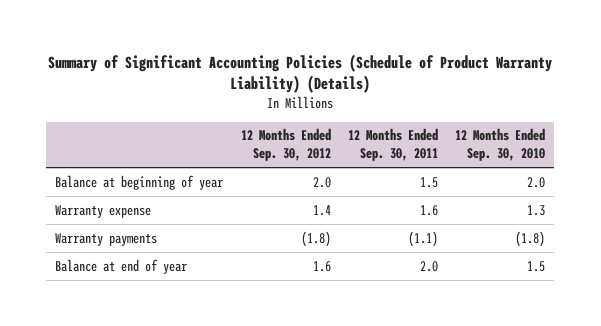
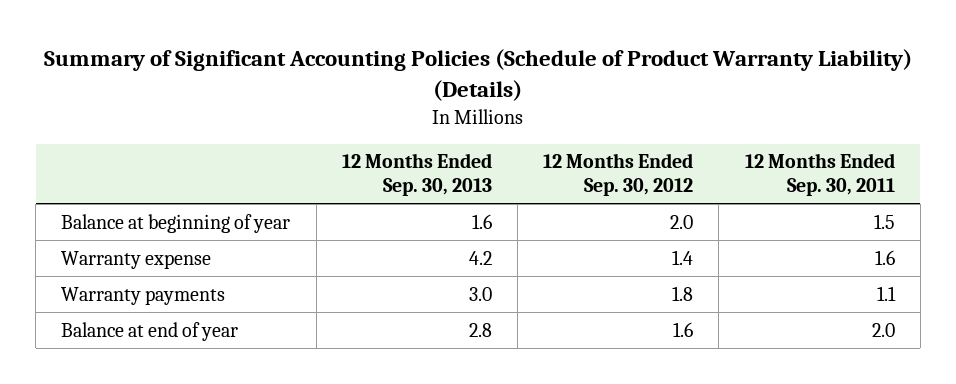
[455,128,546,161] 12 Months Ended Sep. 30, 2010 -> none
none -> [341,153,492,196] 12 Months Ended Sep. 30, 2013
[300,230,331,247] (1.8) -> [672,285,694,301] 1.8
[407,230,438,247] (1.1) -> [876,285,896,301] 1.1

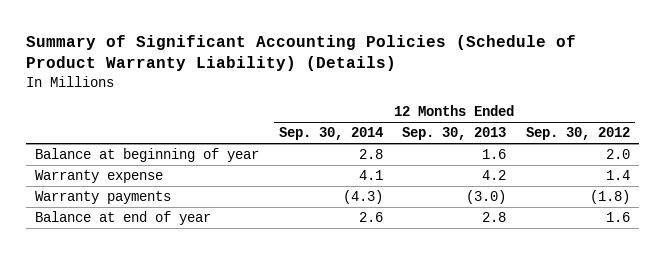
[744,153,895,196] 12 Months Ended Sep. 30, 2011 -> none
none -> [278,127,383,141] Sep. 30, 2014
[468,286,492,301] 3.0 -> [466,190,507,205] (3.0)
[672,285,694,301] 1.8 -> [589,190,630,205] (1.8)

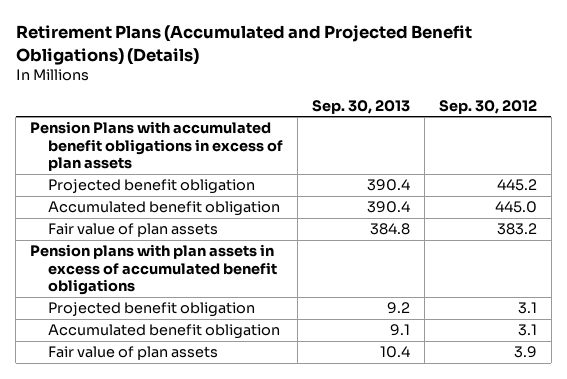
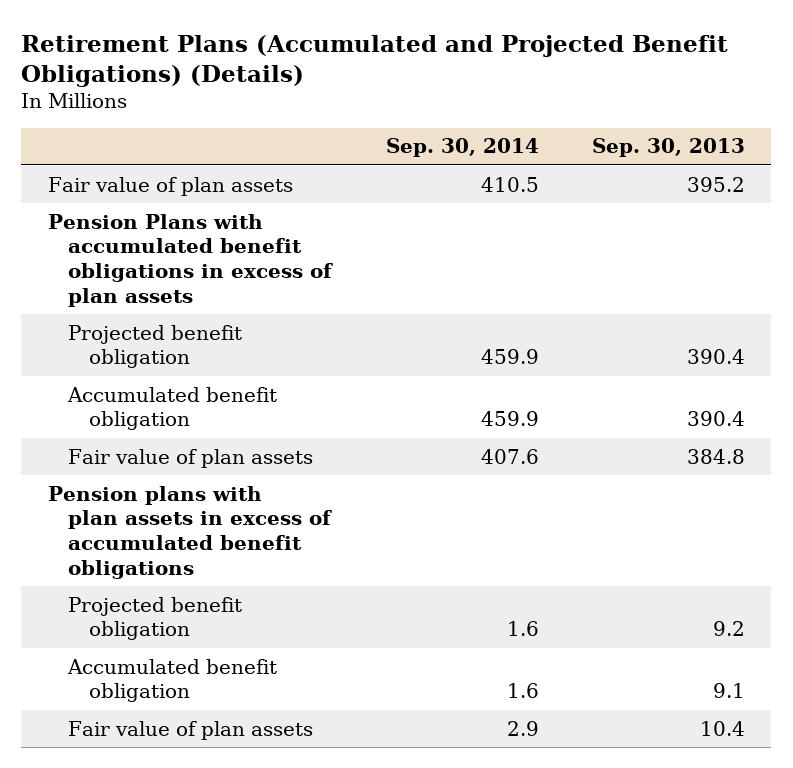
[438,99,537,114] Sep. 30, 2012 -> none
none -> [385,138,539,158] Sep. 30, 2014
none -> [48,176,294,196] Fair value of plan assets

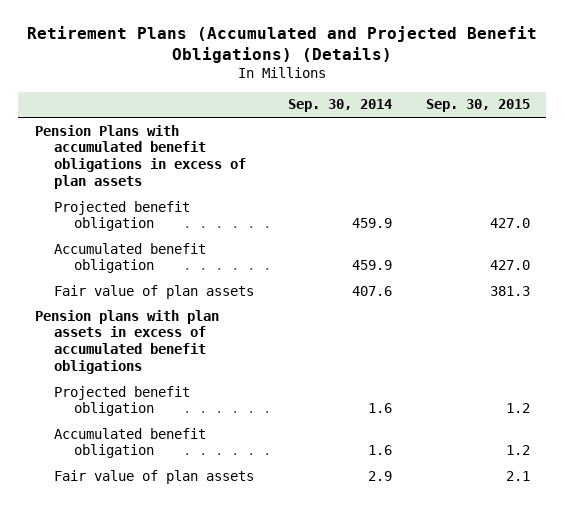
[591,138,745,158] Sep. 30, 2013 -> none
none -> [425,99,530,113] Sep. 30, 2015
[48,176,294,196] Fair value of plan assets -> none

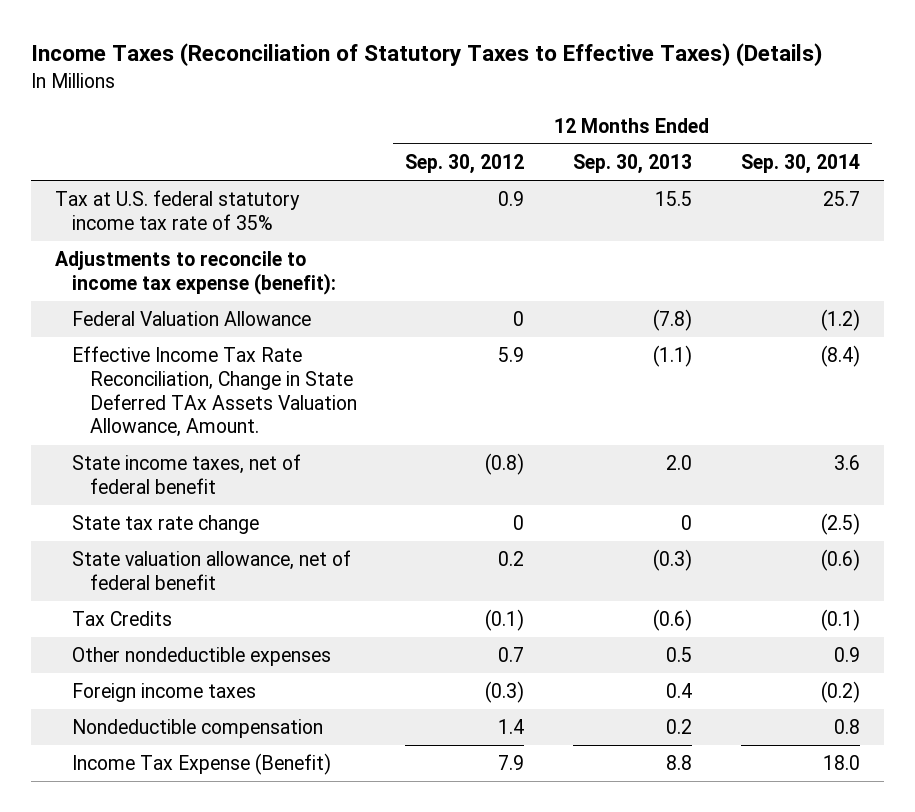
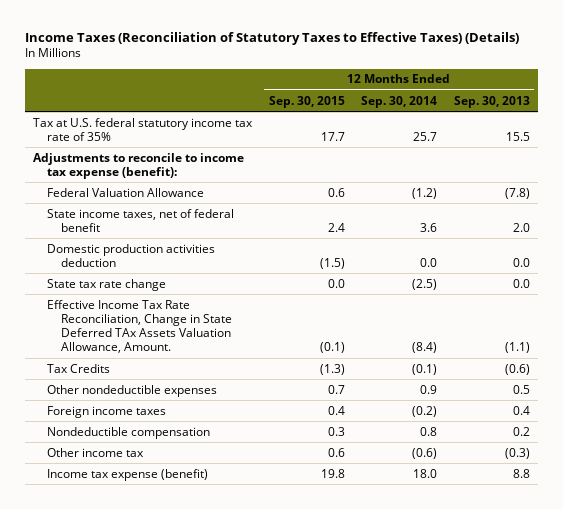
[405,153,525,174] Sep. 30, 2012 -> none
none -> [268,95,345,108] Sep. 30, 2015
[72,550,352,590] State valuation allowance, net of federal benefit -> none
none -> [47,243,216,267] Domestic production activities deduction
[680,515,692,531] 0 -> [513,278,531,288] 0.0
[72,346,357,438] Effective Income Tax Rate Reconciliation, Change in State Deferred TAx Assets Valuation Allowance, Amount. -> [47,299,233,353] Effective Income Tax Rate Reconciliation, Change in State Deferred TAx Assets Valuation Allowance, Amount.
none -> [47,447,145,457] Other income tax
[72,753,332,776] Income Tax Expense (Benefit) -> [47,468,209,481] Income tax expense (benefit)

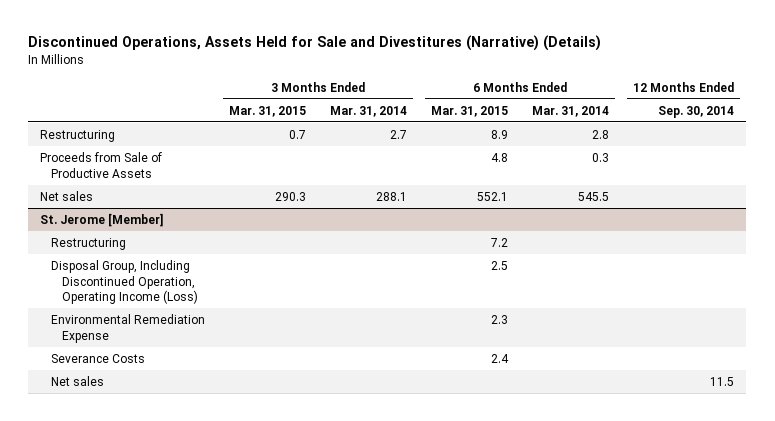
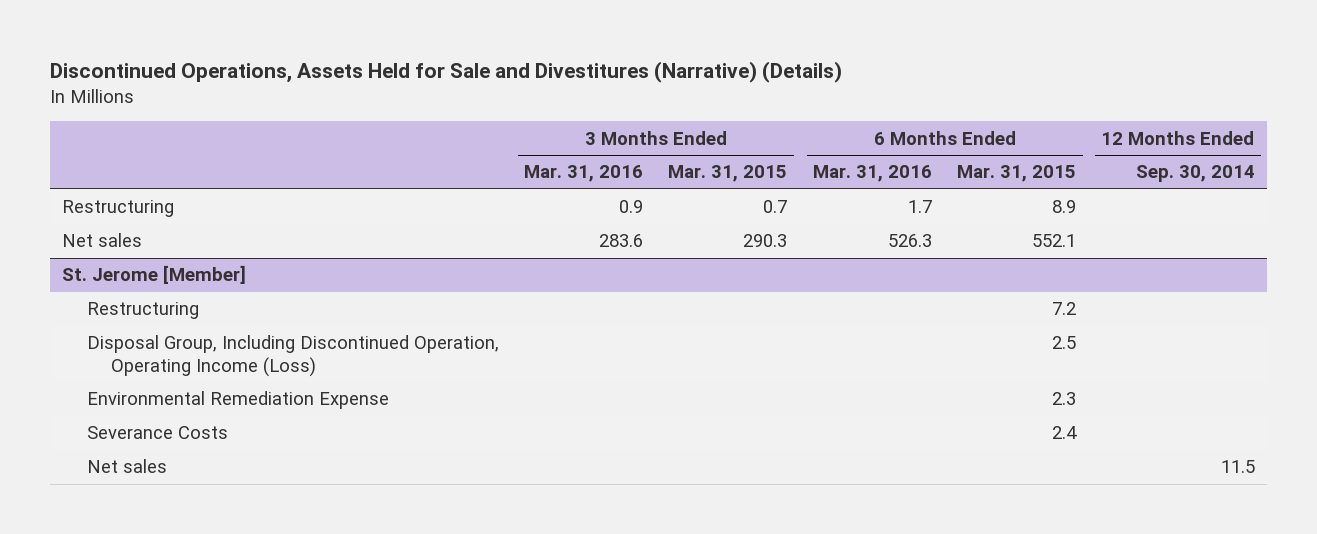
[330,105,408,117] Mar. 31, 2014 -> none
[532,105,610,117] Mar. 31, 2014 -> none
none -> [524,165,644,183] Mar. 31, 2016
none -> [812,165,932,183] Mar. 31, 2016
[40,151,163,178] Proceeds from Sale of Productive Assets -> none

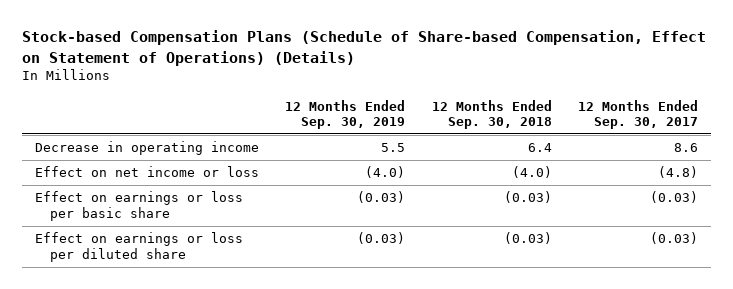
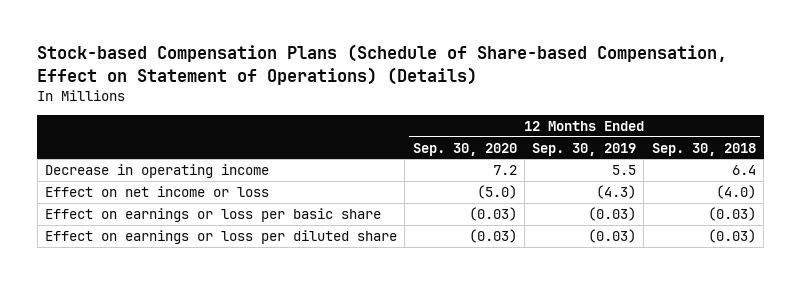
[577,99,698,130] 12 Months Ended Sep. 30, 2017 -> none
none -> [412,142,517,156] Sep. 30, 2020
[365,166,406,179] (4.0) -> [596,185,637,200] (4.3)

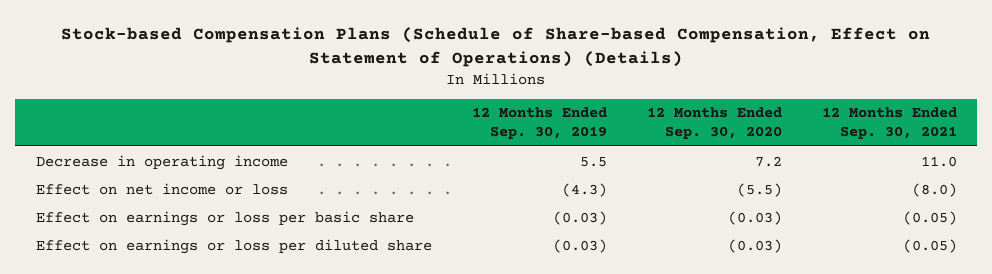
[651,142,756,156] Sep. 30, 2018 -> none
none -> [821,107,957,139] 12 Months Ended Sep. 30, 2021
[476,185,517,200] (5.0) -> [736,182,782,197] (5.5)

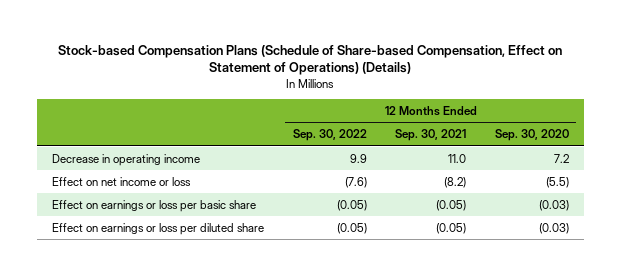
[471,107,607,139] 12 Months Ended Sep. 30, 2019 -> none
none -> [292,129,367,142] Sep. 30, 2022
[911,182,957,197] (8.0) -> [444,176,467,188] (8.2)

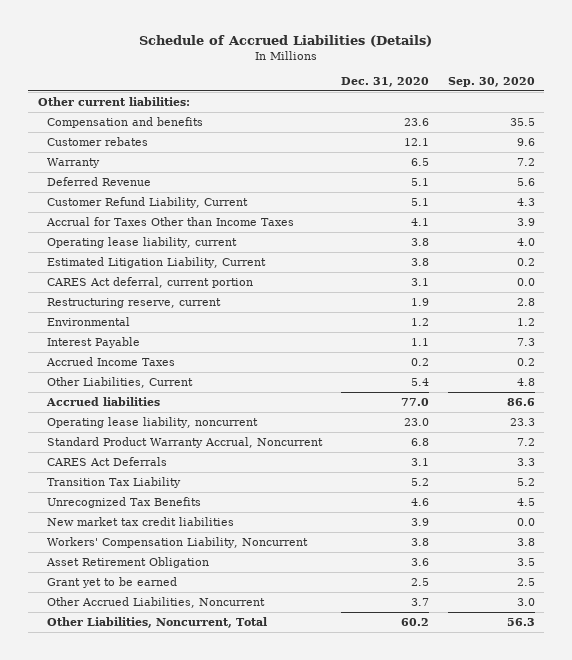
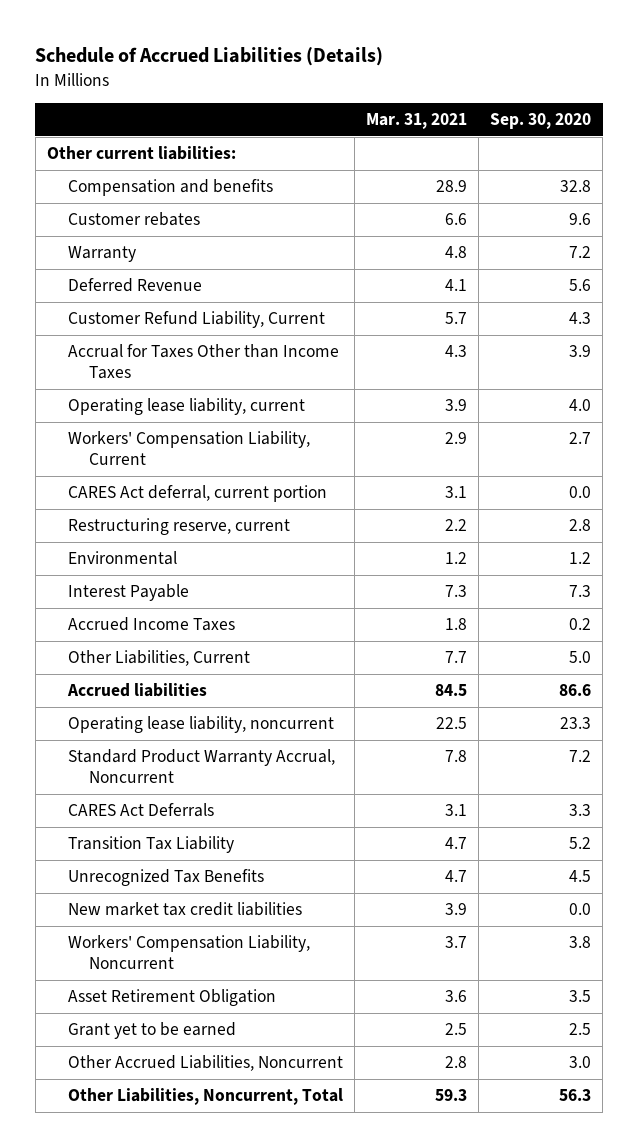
[340,76,429,87] Dec. 31, 2020 -> none
none -> [366,113,468,130] Mar. 31, 2021
[509,118,535,127] 35.5 -> [560,180,592,193] 32.8
[46,257,266,269] Estimated Litigation Liability, Current -> none
none -> [67,431,310,466] Workers' Compensation Liability, Current
[516,378,535,387] 4.8 -> [569,651,592,664] 5.0

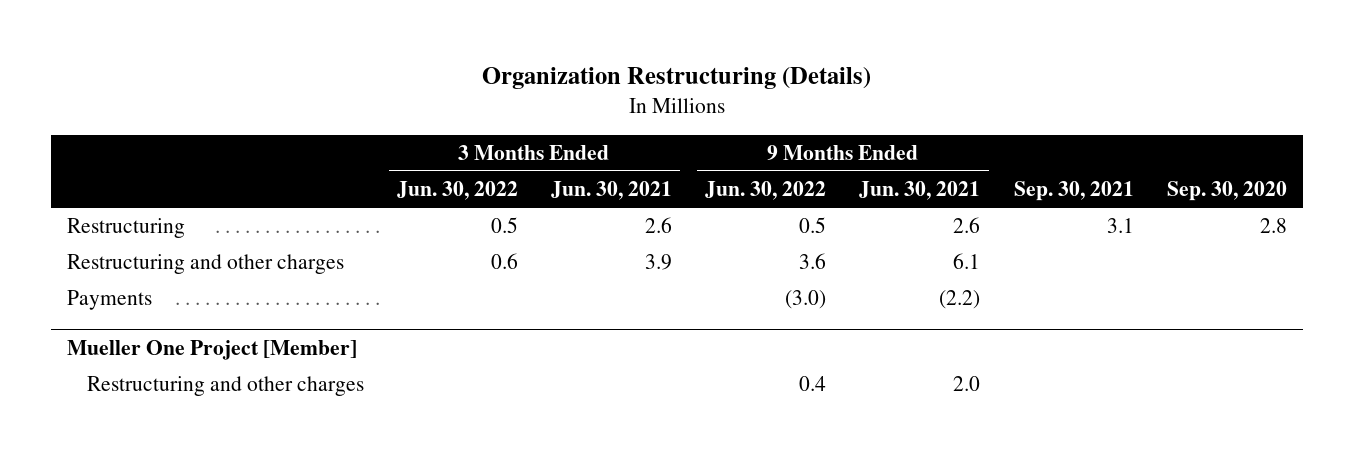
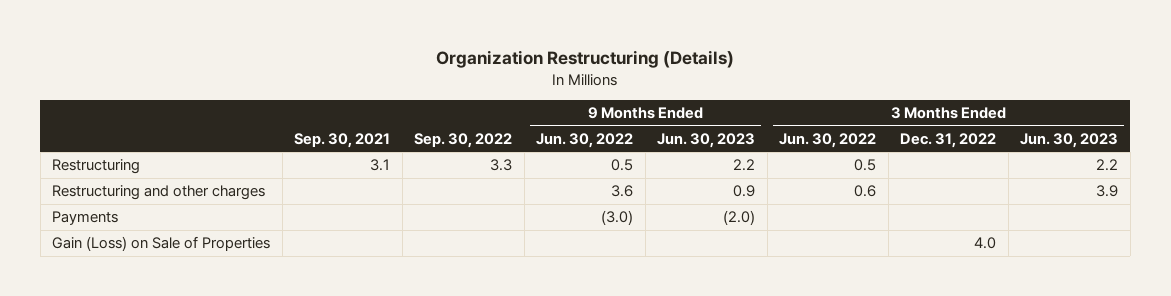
[550,181,672,201] Jun. 30, 2021 -> none
[859,181,981,201] Jun. 30, 2021 -> none
[1166,181,1287,202] Sep. 30, 2020 -> none
none -> [414,132,513,148] Sep. 30, 2022
none -> [657,132,756,148] Jun. 30, 2023
none -> [900,132,997,148] Dec. 31, 2022
none -> [1020,132,1119,148] Jun. 30, 2023
[67,339,358,360] Mueller One Project [Member] -> none
[86,376,364,397] Restructuring and other charges -> none
none -> [52,236,271,252] Gain (Loss) on Sale of Properties

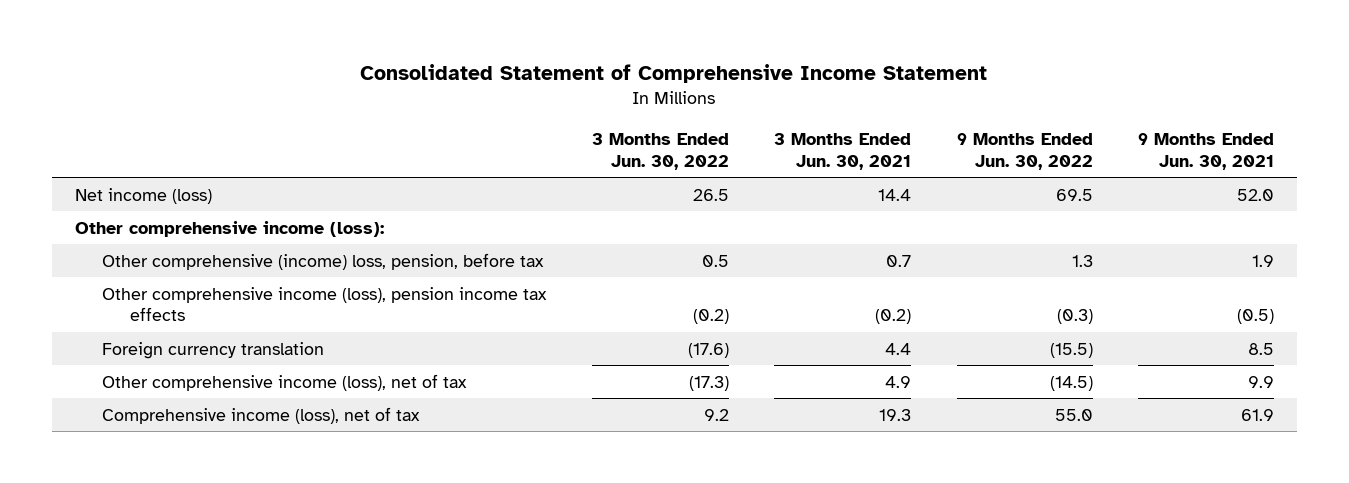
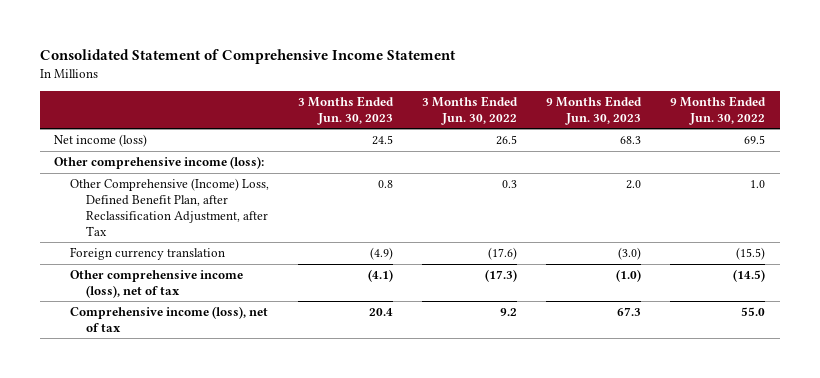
[774,133,912,170] 3 Months Ended Jun. 30, 2021 -> none
[1138,133,1275,170] 9 Months Ended Jun. 30, 2021 -> none
none -> [298,95,395,125] 3 Months Ended Jun. 30, 2023
none -> [546,95,643,125] 9 Months Ended Jun. 30, 2023
[102,252,545,270] Other comprehensive (income) loss, pension, before tax -> none
[102,286,548,322] Other comprehensive income (loss), pension income tax effects -> none
none -> [69,178,269,236] Other Comprehensive (Income) Loss, Defined Benefit Plan, after Reclassification Adjustment, after Tax

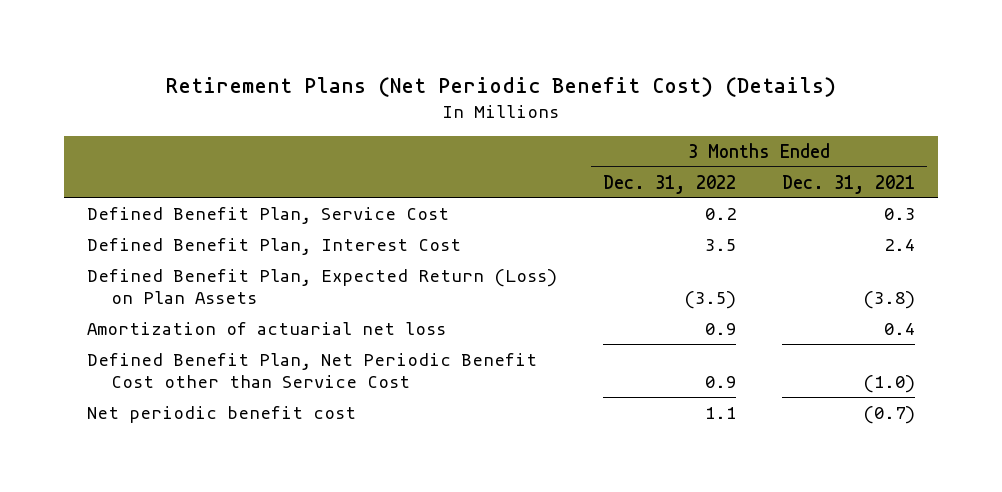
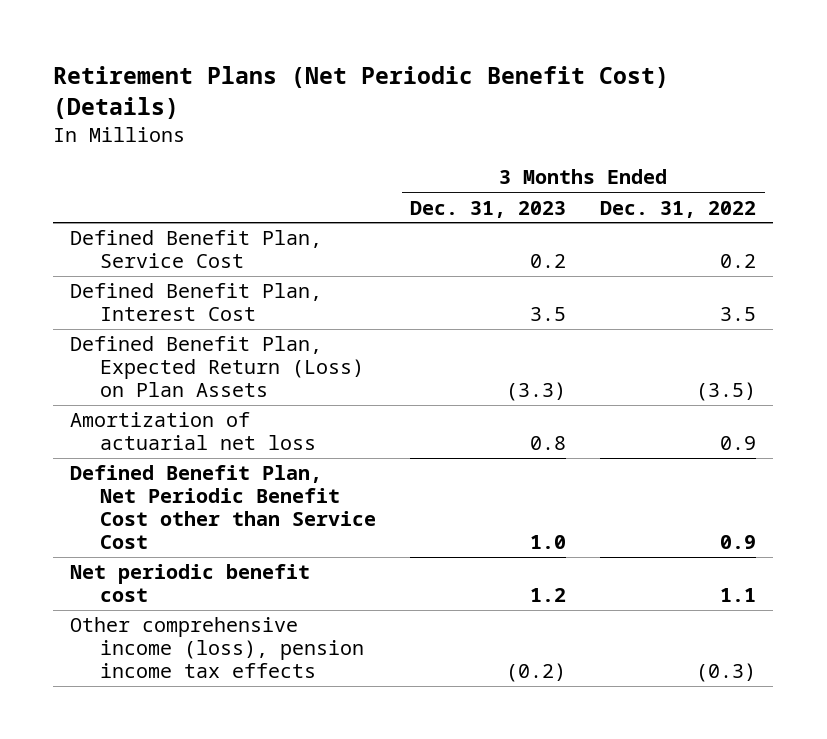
[782,174,916,194] Dec. 31, 2021 -> none
none -> [410,200,567,218] Dec. 31, 2023
none -> [70,617,365,679] Other comprehensive income (loss), pension income tax effects

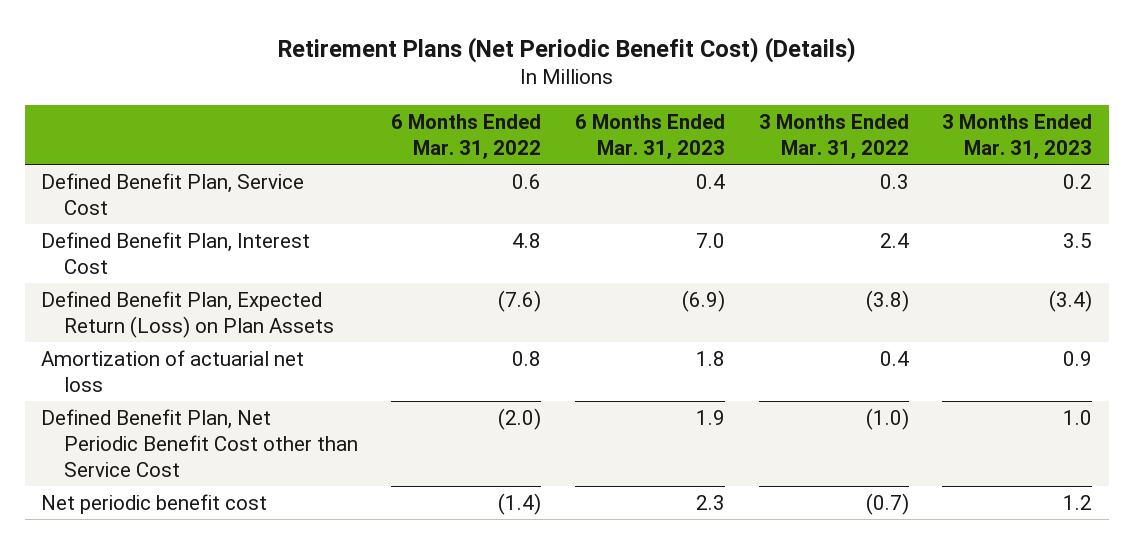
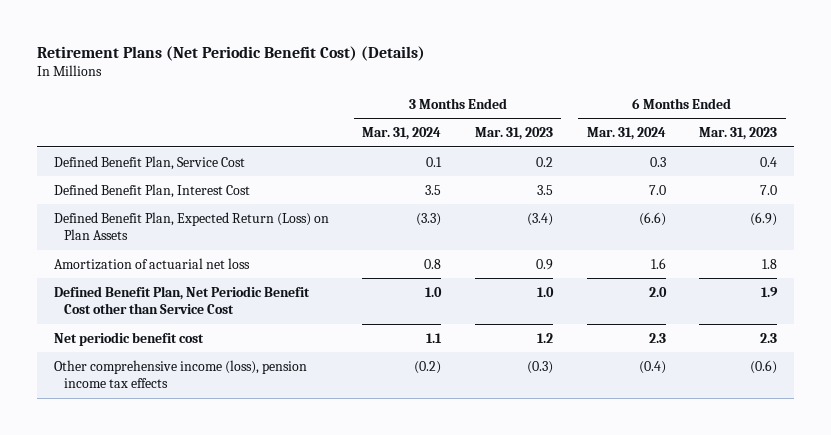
[391,113,542,160] 6 Months Ended Mar. 31, 2022 -> none
[758,113,909,160] 3 Months Ended Mar. 31, 2022 -> none
none -> [362,127,442,141] Mar. 31, 2024
none -> [586,127,666,141] Mar. 31, 2024
none -> [53,359,307,389] Other comprehensive income (loss), pension income tax effects

